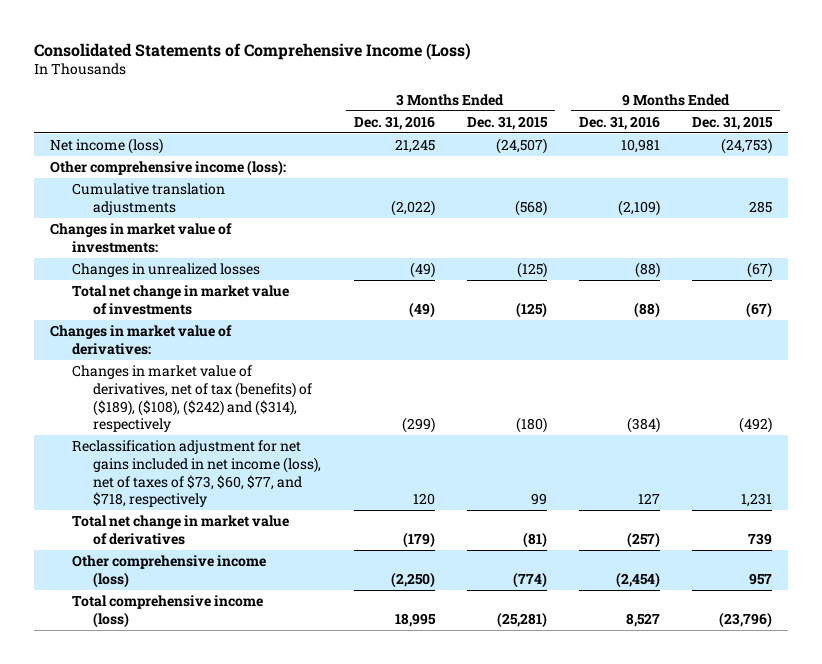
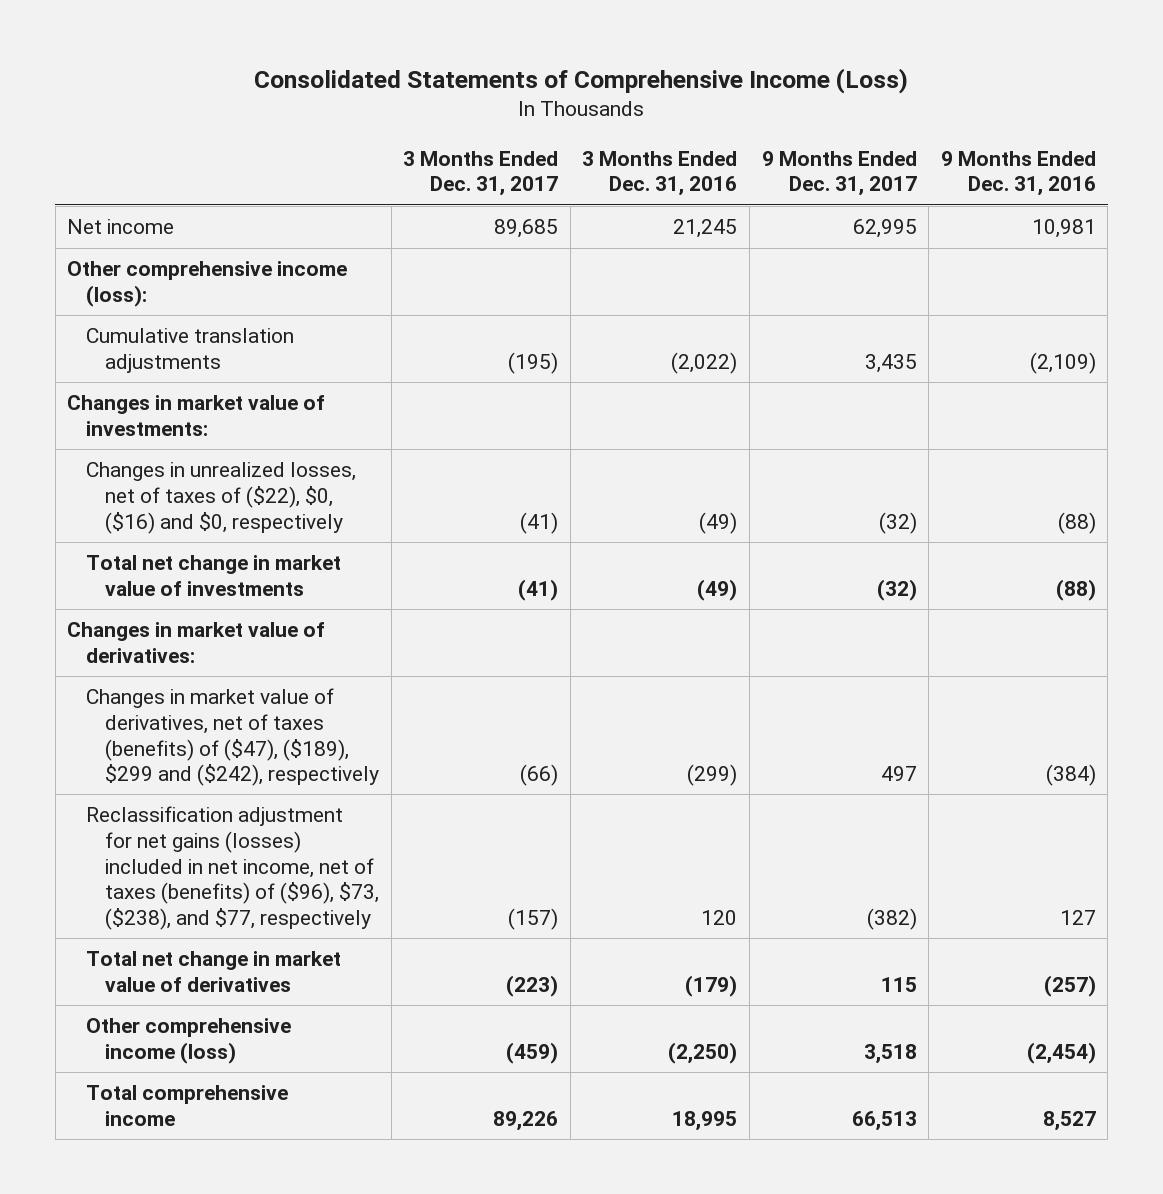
[466,115,548,130] Dec. 31, 2015 -> none
[692,115,774,130] Dec. 31, 2015 -> none
none -> [403,150,559,197] 3 Months Ended Dec. 31, 2017
none -> [761,150,917,197] 9 Months Ended Dec. 31, 2017
[50,138,164,155] Net income (loss) -> [67,219,175,235] Net income
[71,263,260,278] Changes in unrealized losses -> [86,462,357,534] Changes in unrealized losses, net of taxes of ($22), $0, ($16) and $0, respectively
[71,365,313,433] Changes in market value of derivatives, net of tax (benefits) of ($189), ($108), ($242) and ($314), respectively -> [86,688,380,787] Changes in market value of derivatives, net of taxes (benefits) of ($47), ($189), $299 and ($242), respectively
[71,440,322,508] Reclassification adjustment for net gains included in net income (loss), net of taxes of $73, $60, $77, and $718, respectively -> [86,806,380,930] Reclassification adjustment for net gains (losses) included in net income, net of taxes (benefits) of ($96), $73, ($238), and $77, respectively
[71,595,263,628] Total comprehensive income (loss) -> [86,1085,289,1126] Total comprehensive income

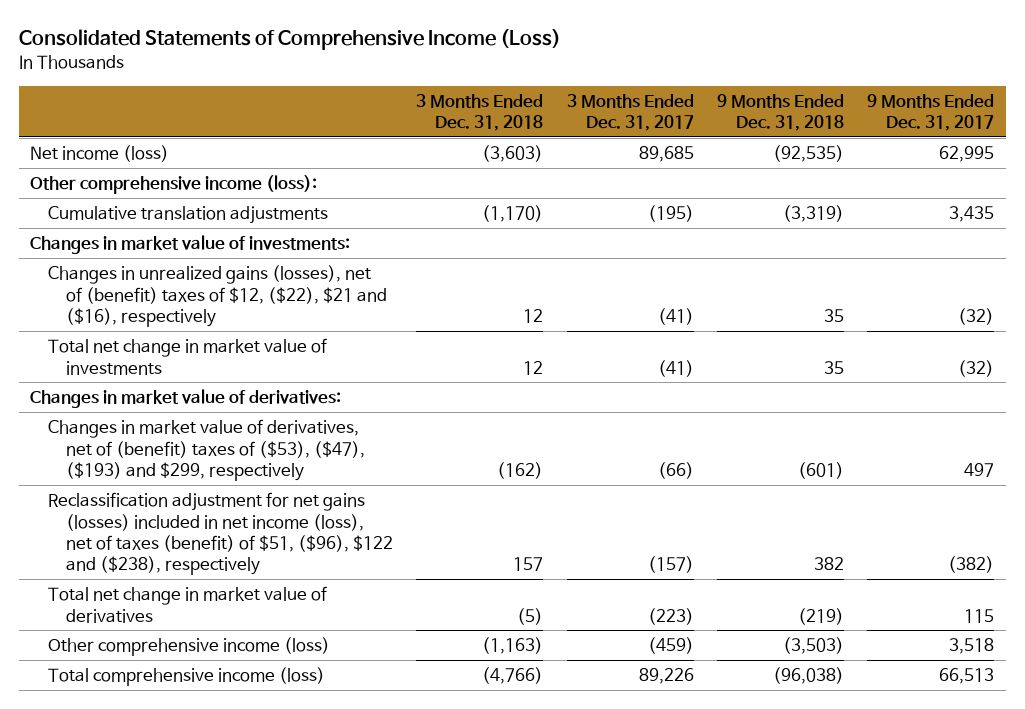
[582,150,738,197] 3 Months Ended Dec. 31, 2016 -> none
[940,150,1096,197] 9 Months Ended Dec. 31, 2016 -> none
none -> [416,93,544,132] 3 Months Ended Dec. 31, 2018
none -> [716,93,844,132] 9 Months Ended Dec. 31, 2018
[67,219,175,235] Net income -> [30,145,170,163] Net income (loss)
[86,462,357,534] Changes in unrealized losses, net of taxes of ($22), $0, ($16) and $0, respectively -> [47,265,387,327] Changes in unrealized gains (losses), net of (benefit) taxes of $12, ($22), $21 and ($16), respectively
[86,688,380,787] Changes in market value of derivatives, net of taxes (benefits) of ($47), ($189), $299 and ($242), respectively -> [47,419,365,481] Changes in market value of derivatives, net of (benefit) taxes of ($53), ($47), ($193) and $299, respectively
[86,806,380,930] Reclassification adjustment for net gains (losses) included in net income, net of taxes (benefits) of ($96), $73, ($238), and $77, respectively -> [47,492,393,576] Reclassification adjustment for net gains (losses) included in net income (loss), net of taxes (benefit) of $51, ($96), $122 and ($238), respectively
[86,1085,289,1126] Total comprehensive income -> [47,667,325,687] Total comprehensive income (loss)

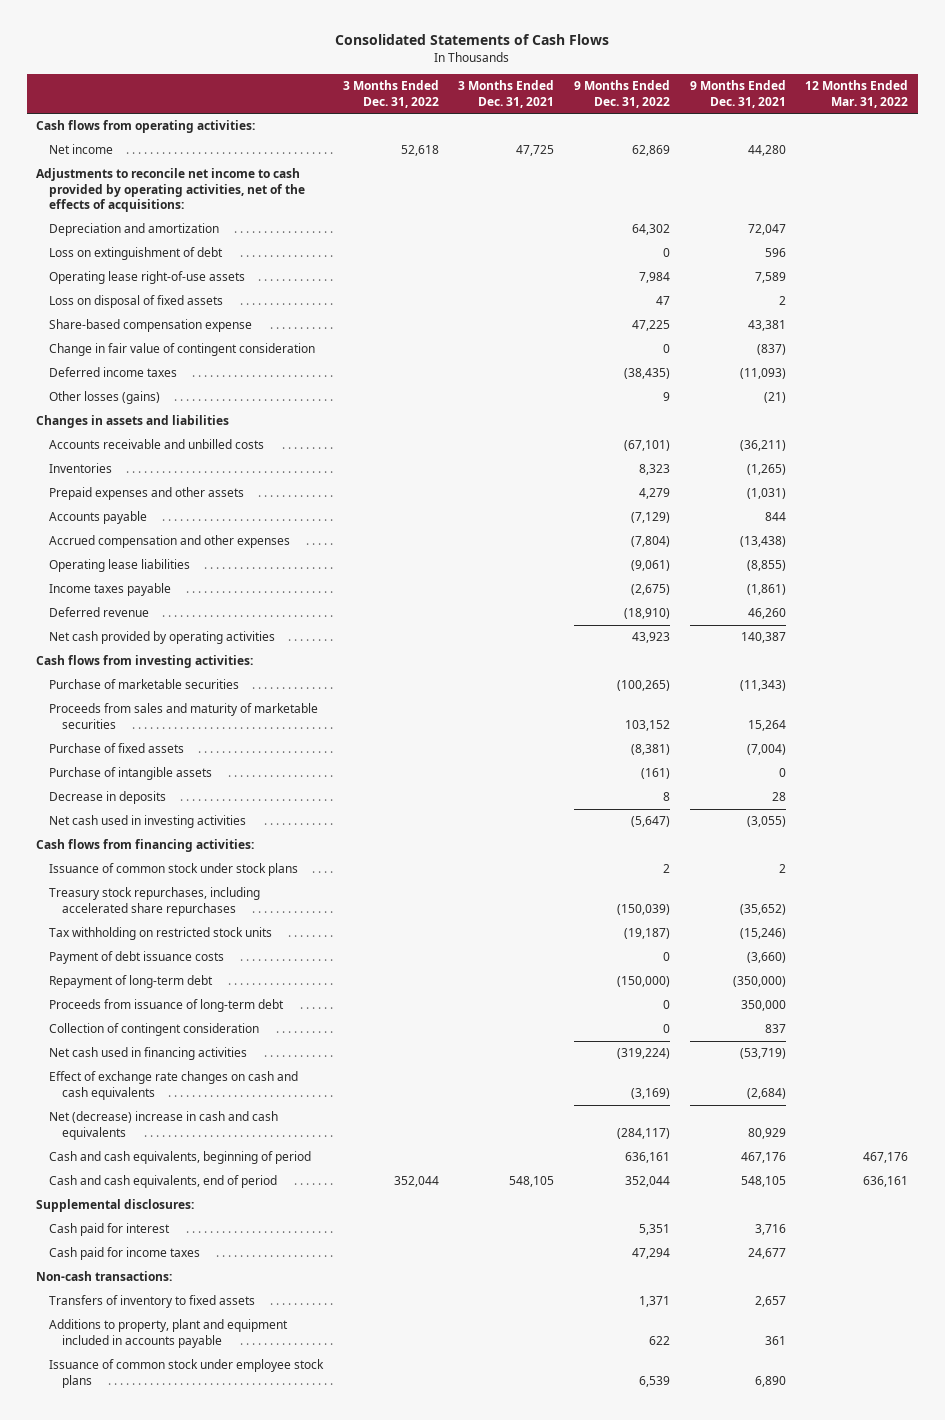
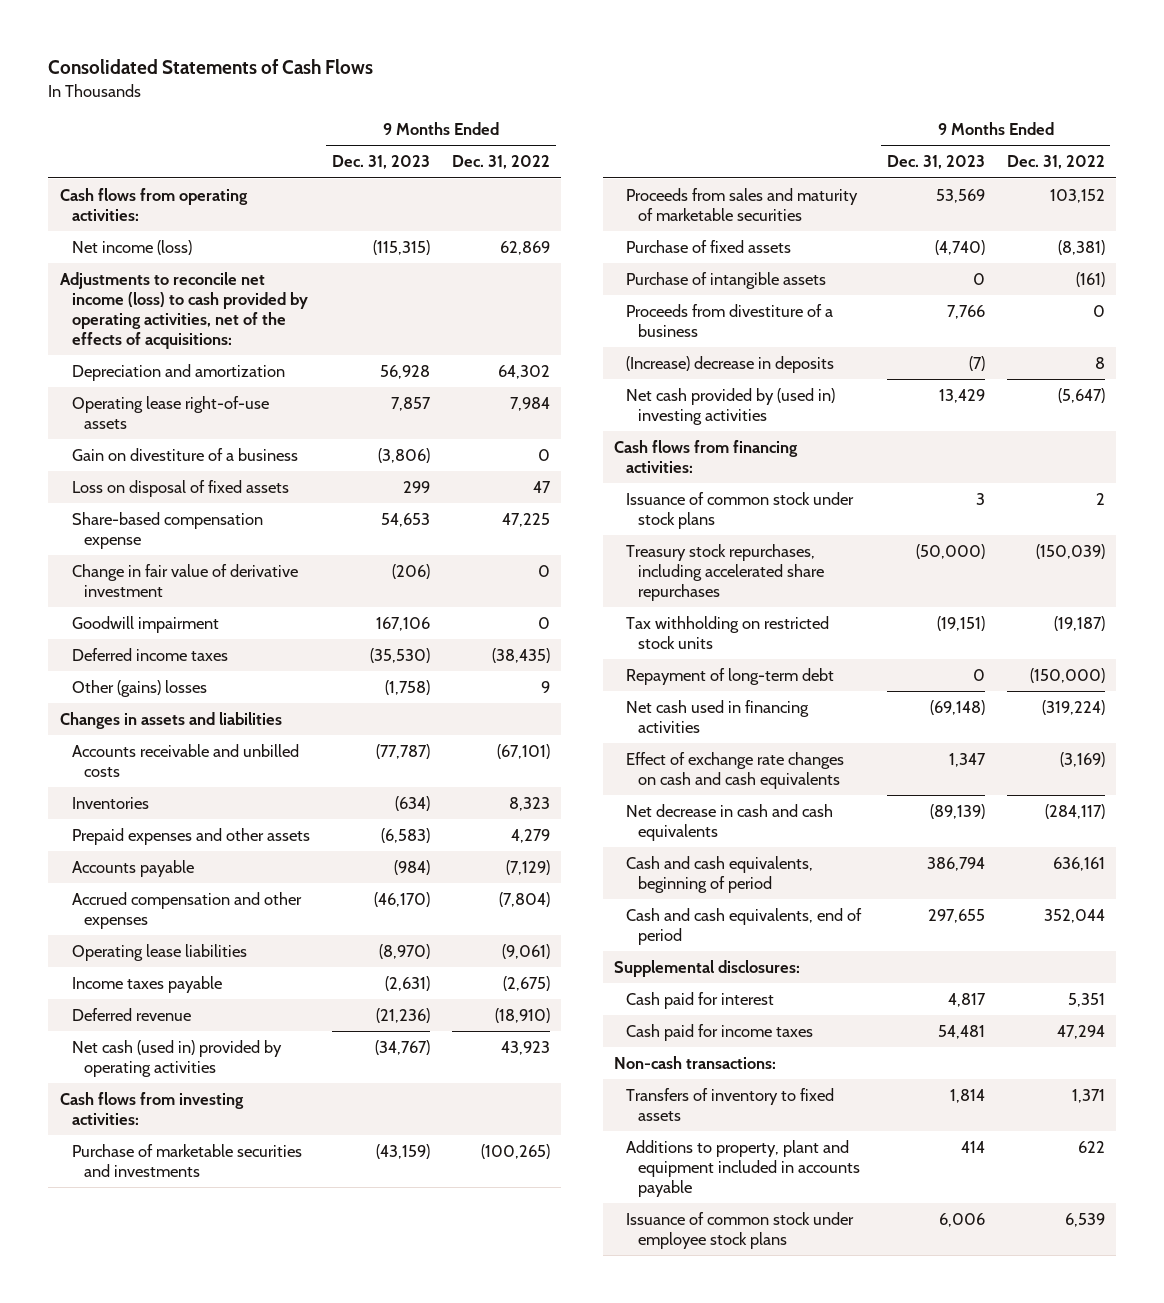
[342,80,439,108] 3 Months Ended Dec. 31, 2022 -> none
[458,80,555,108] 3 Months Ended Dec. 31, 2021 -> none
[689,80,786,108] 9 Months Ended Dec. 31, 2021 -> none
[805,80,909,108] 12 Months Ended Mar. 31, 2022 -> none
none -> [332,155,431,170] Dec. 31, 2023
[48,144,113,155] Net income -> [71,239,192,255] Net income (loss)
[36,168,305,213] Adjustments to reconcile net income to cash provided by operating activities, net of the effects of acquisitions: -> [59,271,308,349] Adjustments to reconcile net income (loss) to cash provided by operating activities, net of the effects of acquisitions:
[48,247,223,261] Loss on extinguishment of debt -> none
none -> [71,447,298,461] Gain on divestiture of a business
[48,343,315,357] Change in fair value of contingent consideration -> [71,563,298,597] Change in fair value of derivative investment
none -> [71,615,219,633] Goodwill impairment
[48,391,160,405] Other losses (gains) -> [71,679,207,697] Other (gains) losses
[48,631,275,645] Net cash provided by operating activities -> [71,1039,282,1077] Net cash (used in) provided by operating activities
[48,679,239,690] Purchase of marketable securities -> [71,1143,302,1177] Purchase of marketable securities and investments
none -> [626,303,834,337] Proceeds from divestiture of a business
[48,791,166,805] Decrease in deposits -> [626,355,835,373] (Increase) decrease in deposits
[48,815,246,829] Net cash used in investing activities -> [626,387,836,425] Net cash provided by (used in) investing activities
[48,951,224,965] Payment of debt issuance costs -> none
[48,999,284,1013] Proceeds from issuance of long-term debt -> none
[48,1023,259,1037] Collection of contingent consideration -> none
[48,1111,278,1140] Net (decrease) increase in cash and cash equivalents -> [626,803,834,841] Net decrease in cash and cash equivalents

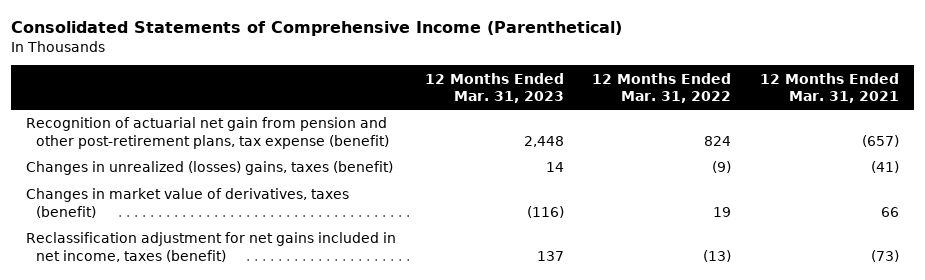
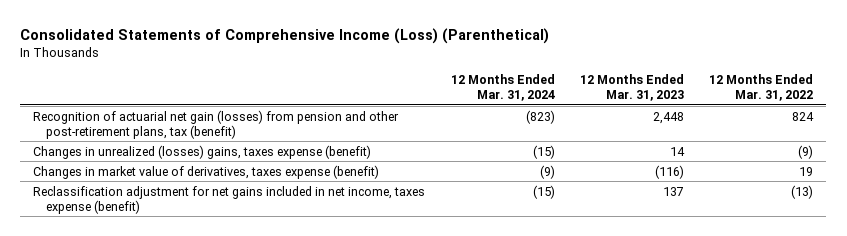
[11,20,623,36] Consolidated Statements of Comprehensive Income (Parenthetical) -> [20,28,550,45] Consolidated Statements of Comprehensive Income (Loss) (Parenthetical)
[760,72,900,103] 12 Months Ended Mar. 31, 2021 -> none
none -> [450,74,555,102] 12 Months Ended Mar. 31, 2024
[25,117,389,149] Recognition of actuarial net gain from pension and other post-retirement plans, tax expense (benefit) -> [33,109,400,139] Recognition of actuarial net gain (losses) from pension and other post-retirement plans, tax (benefit)
[25,161,393,176] Changes in unrealized (losses) gains, taxes (benefit) -> [33,144,372,159] Changes in unrealized (losses) gains, taxes expense (benefit)
[25,188,349,218] Changes in market value of derivatives, taxes (benefit) -> [33,164,380,179] Changes in market value of derivatives, taxes expense (benefit)
[25,232,396,262] Reclassification adjustment for net gains included in net income, taxes (benefit) -> [33,185,426,214] Reclassification adjustment for net gains included in net income, taxes expense (benefit)

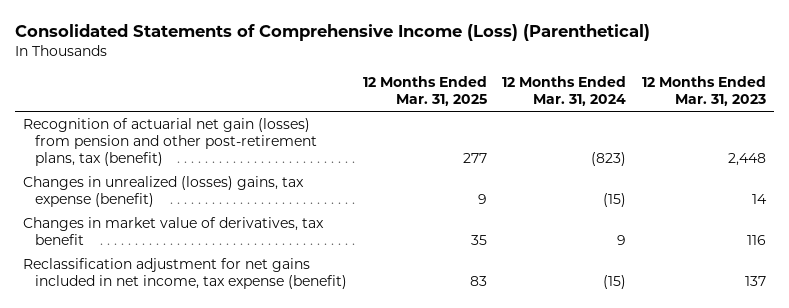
[709,74,814,102] 12 Months Ended Mar. 31, 2022 -> none
none -> [362,76,487,107] 12 Months Ended Mar. 31, 2025
[33,144,372,159] Changes in unrealized (losses) gains, taxes expense (benefit) -> [22,175,304,207] Changes in unrealized (losses) gains, tax expense (benefit)
[33,164,380,179] Changes in market value of derivatives, taxes expense (benefit) -> [22,216,324,245] Changes in market value of derivatives, tax benefit
[539,164,555,179] (9) -> [617,234,627,245] 9
[654,164,684,179] (116) -> [747,234,767,245] 116
[33,185,426,214] Reclassification adjustment for net gains included in net income, taxes expense (benefit) -> [22,257,348,289] Reclassification adjustment for net gains included in net income, tax expense (benefit)

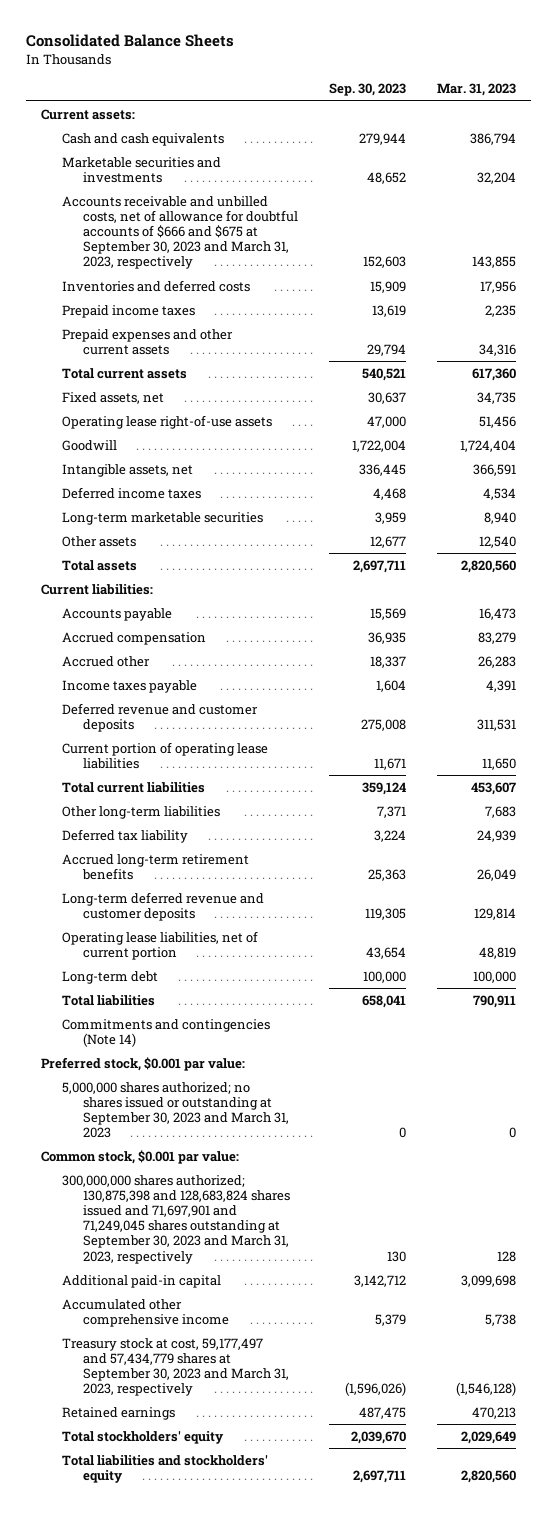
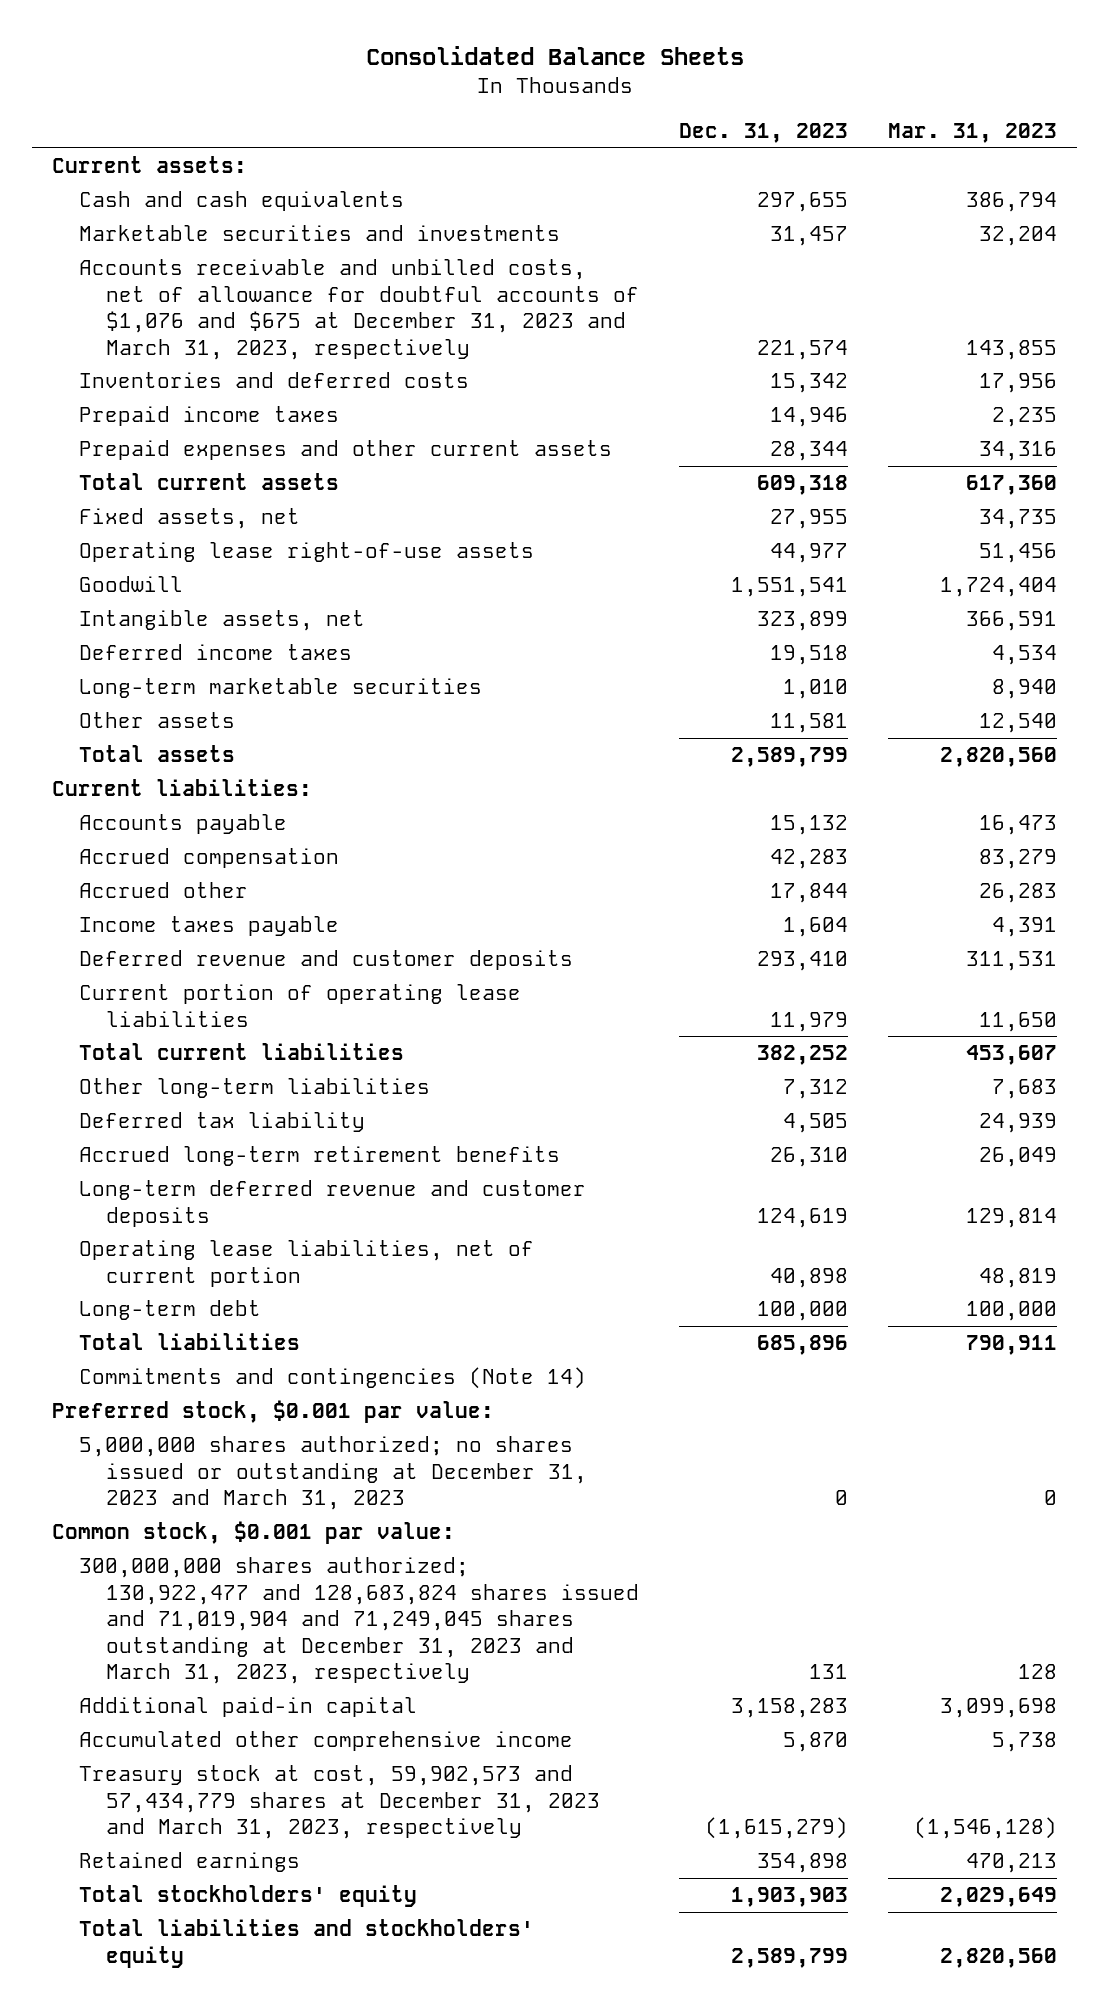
[328,83,406,97] Sep. 30, 2023 -> none
none -> [679,123,849,144] Dec. 31, 2023
[61,195,298,270] Accounts receivable and unbilled costs, net of allowance for doubtful accounts of $666 and $675 at September 30, 2023 and March 31, 2023, respectively -> [79,259,640,360] Accounts receivable and unbilled costs, net of allowance for doubtful accounts of $1,076 and $675 at December 31, 2023 and March 31, 2023, respectively
[61,1081,289,1139] 5,000,000 shares authorized; no shares issued or outstanding at September 30, 2023 and March 31, 2023 -> [79,1436,588,1511] 5,000,000 shares authorized; no shares issued or outstanding at December 31, 2023 and March 31, 2023
[61,1174,290,1264] 300,000,000 shares authorized; 130,875,398 and 128,683,824 shares issued and 71,697,901 and 71,249,045 shares outstanding at September 30, 2023 and March 31, 2023, respectively -> [79,1557,640,1685] 300,000,000 shares authorized; 130,922,477 and 128,683,824 shares issued and 71,019,904 and 71,249,045 shares outstanding at December 31, 2023 and March 31, 2023, respectively
[61,1337,289,1397] Treasury stock at cost, 59,177,497 and 57,434,779 shares at September 30, 2023 and March 31, 2023, respectively -> [79,1765,601,1840] Treasury stock at cost, 59,902,573 and 57,434,779 shares at December 31, 2023 and March 31, 2023, respectively

